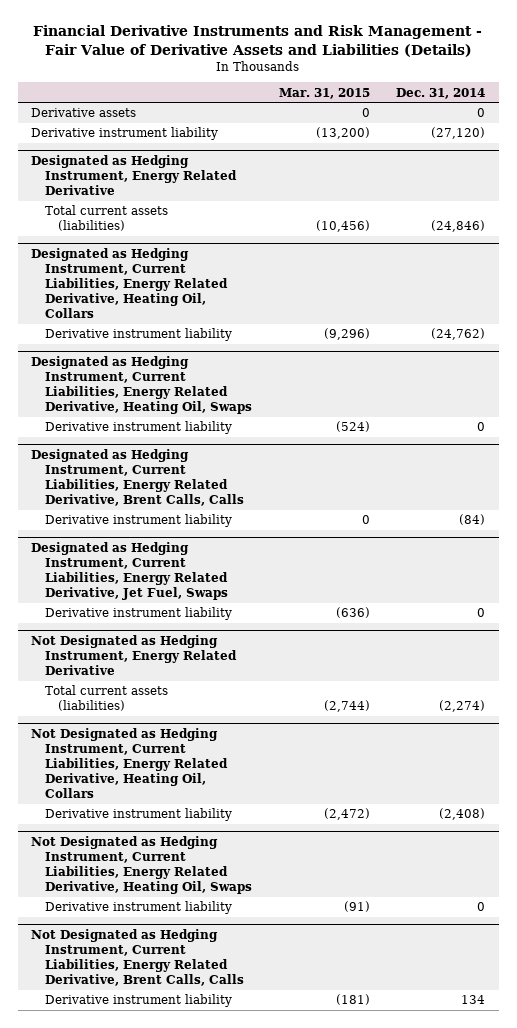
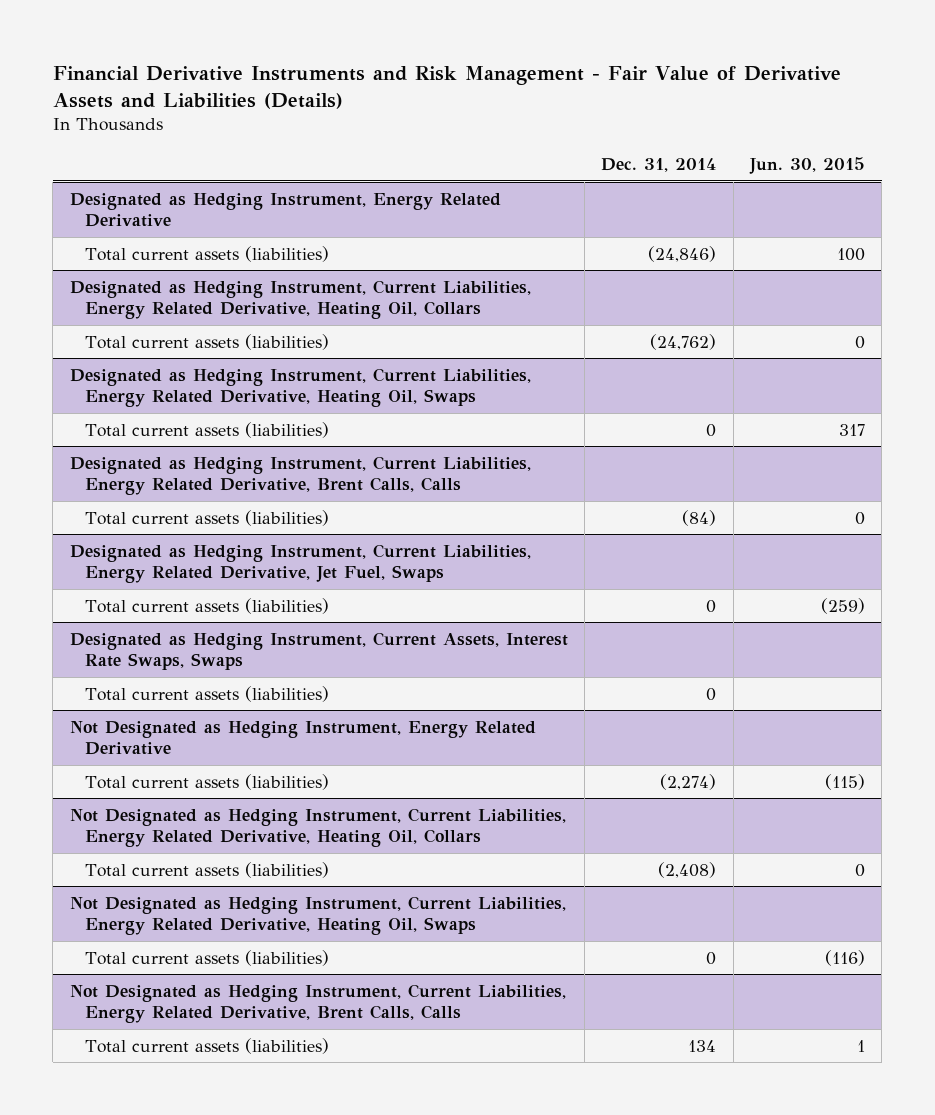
[278,87,370,99] Mar. 31, 2015 -> none
none -> [749,157,866,175] Jun. 30, 2015
[31,108,137,118] Derivative assets -> none
[31,127,219,141] Derivative instrument liability -> none
[44,328,232,342] Derivative instrument liability -> [84,333,329,350] Total current assets (liabilities)
[44,421,232,435] Derivative instrument liability -> none
none -> [84,421,329,438] Total current assets (liabilities)
[44,514,232,528] Derivative instrument liability -> none
none -> [84,509,329,526] Total current assets (liabilities)
[44,607,232,621] Derivative instrument liability -> none
none -> [84,597,329,614] Total current assets (liabilities)
none -> [69,631,568,671] Designated as Hedging Instrument, Current Assets, Interest Rate Swaps, Swaps
none -> [84,685,329,702] Total current assets (liabilities)
[44,808,232,822] Derivative instrument liability -> [84,861,329,878] Total current assets (liabilities)
[44,901,232,915] Derivative instrument liability -> none
none -> [84,949,329,966] Total current assets (liabilities)
[44,994,232,1008] Derivative instrument liability -> [84,1037,329,1054] Total current assets (liabilities)

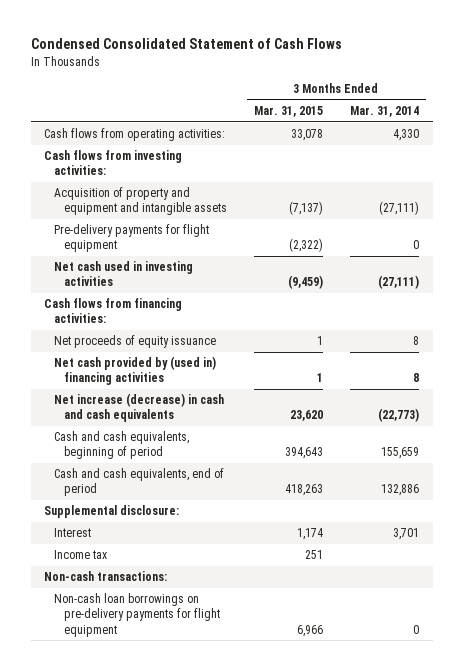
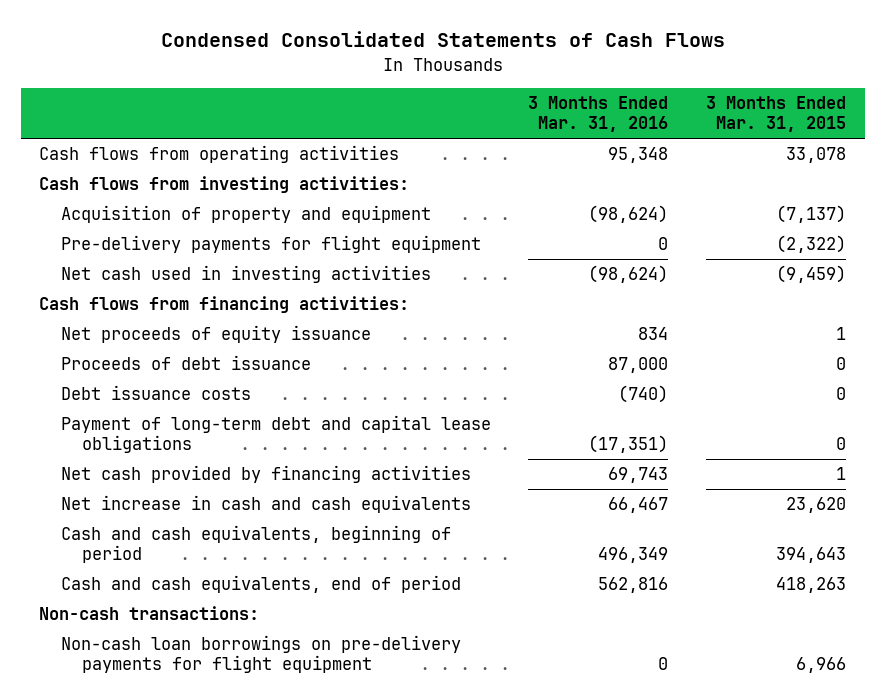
[30,38,342,50] Condensed Consolidated Statement of Cash Flows -> [160,31,725,48] Condensed Consolidated Statements of Cash Flows
[349,105,419,117] Mar. 31, 2014 -> none
none -> [528,96,669,133] 3 Months Ended Mar. 31, 2016
[44,128,226,142] Cash flows from operating activities: -> [39,145,400,164] Cash flows from operating activities
[53,187,227,216] Acquisition of property and equipment and intangible assets -> [60,205,431,224] Acquisition of property and equipment
none -> [60,355,311,371] Proceeds of debt issuance
none -> [60,385,251,401] Debt issuance costs
none -> [60,415,491,454] Payment of long-term debt and capital lease obligations
[53,356,216,386] Net cash provided by (used in) financing activities -> [60,465,471,484] Net cash provided by financing activities
[53,393,224,423] Net increase (decrease) in cash and cash equivalents -> [60,495,471,514] Net increase in cash and cash equivalents
[44,505,180,519] Supplemental disclosure: -> none
[53,528,91,538] Interest -> none
[53,550,107,560] Income tax -> none

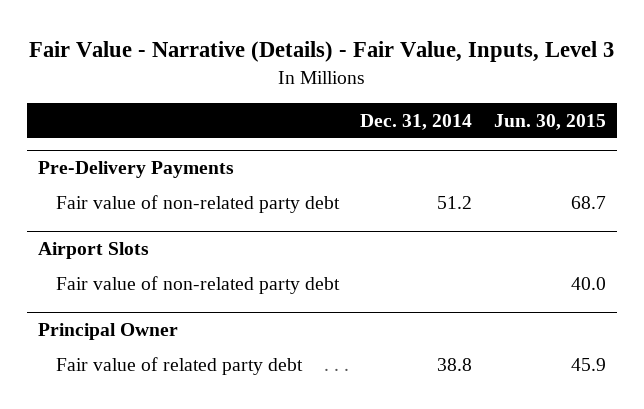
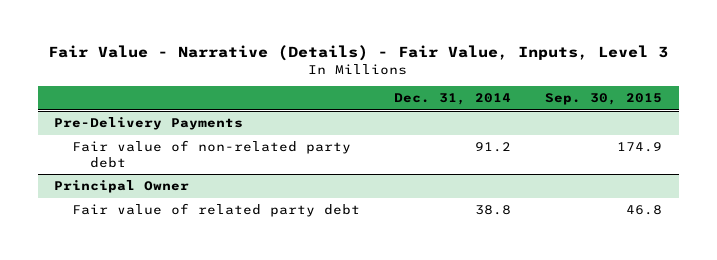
[494,113,607,130] Jun. 30, 2015 -> none
none -> [545,93,663,106] Sep. 30, 2015
[38,241,150,259] Airport Slots -> none
[55,275,340,294] Fair value of non-related party debt -> none
[437,195,473,209] 51.2 -> [475,142,512,153] 91.2

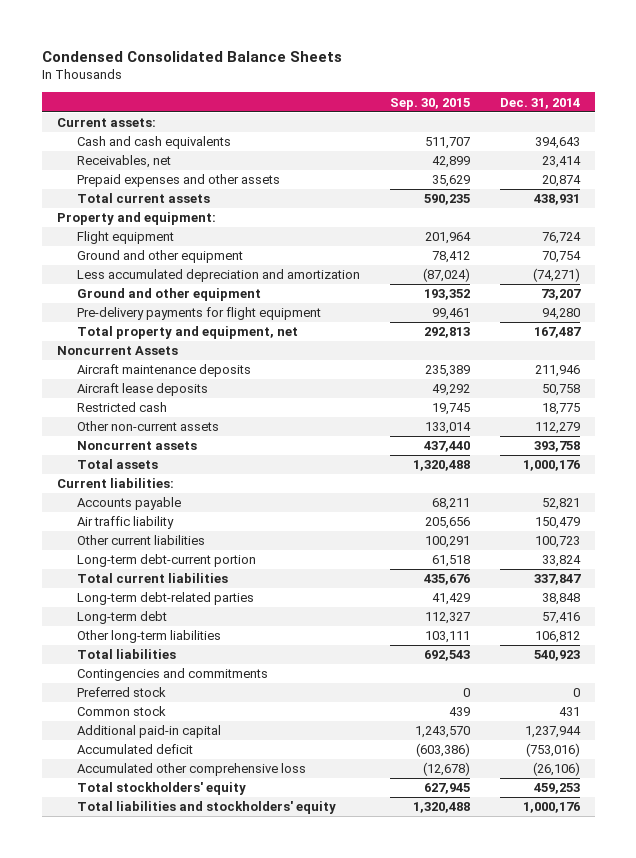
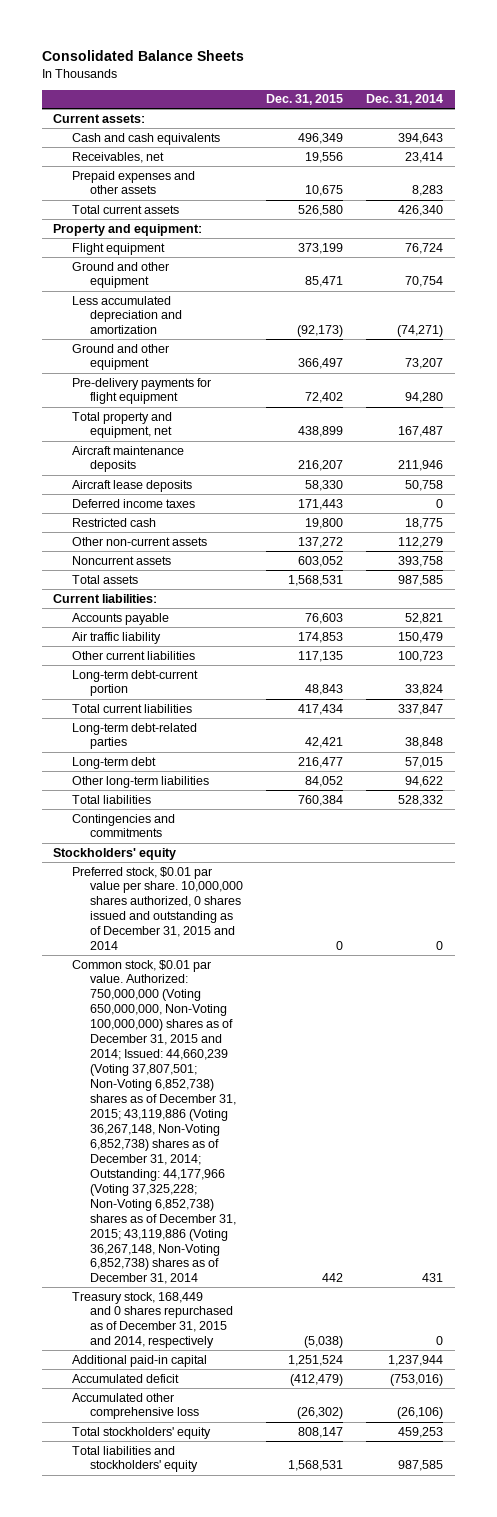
[41,50,342,62] Condensed Consolidated Balance Sheets -> [41,50,244,62] Consolidated Balance Sheets
[389,97,470,110] Sep. 30, 2015 -> none
none -> [266,94,344,106] Dec. 31, 2015
[541,175,581,188] 20,874 -> [412,185,444,197] 8,283
[533,194,580,206] 438,931 -> [398,204,444,216] 426,340
[56,346,178,356] Noncurrent Assets -> none
none -> [71,498,195,508] Deferred income taxes
[522,460,580,472] 1,000,176 -> [398,574,444,586] 987,585
[541,612,580,625] 57,416 -> [405,756,444,768] 57,015
[534,631,580,644] 106,812 -> [405,775,444,787] 94,622
[533,650,580,662] 540,923 -> [398,794,444,806] 528,332
none -> [53,847,177,860] Stockholders' equity
[76,687,166,698] Preferred stock -> [71,866,244,951] Preferred stock, $0.01 par value per share. 10,000,000 shares authorized, 0 shares issued and outstanding as of December 31, 2015 and 2014
[76,706,166,717] Common stock -> [71,959,237,1285] Common stock, $0.01 par value. Authorized: 750,000,000 (Voting 650,000,000, Non-Voting 100,000,000) shares as of December 31, 2015 and 2014; Issued: 44,660,239 (Voting 37,807,501; Non-Voting 6,852,738) shares as of December 31, 2015; 43,119,886 (Voting 36,267,148, Non-Voting 6,852,738) shares as of December 31, 2014; Outstanding: 44,177,966 (Voting 37,325,228; Non-Voting 6,852,738) shares as of December 31, 2015; 43,119,886 (Voting 36,267,148, Non-Voting 6,852,738) shares as of December 31, 2014
none -> [71,1291,234,1349] Treasury stock, 168,449 and 0 shares repurchased as of December 31, 2015 and 2014, respectively
[522,802,580,814] 1,000,176 -> [398,1460,444,1472] 987,585

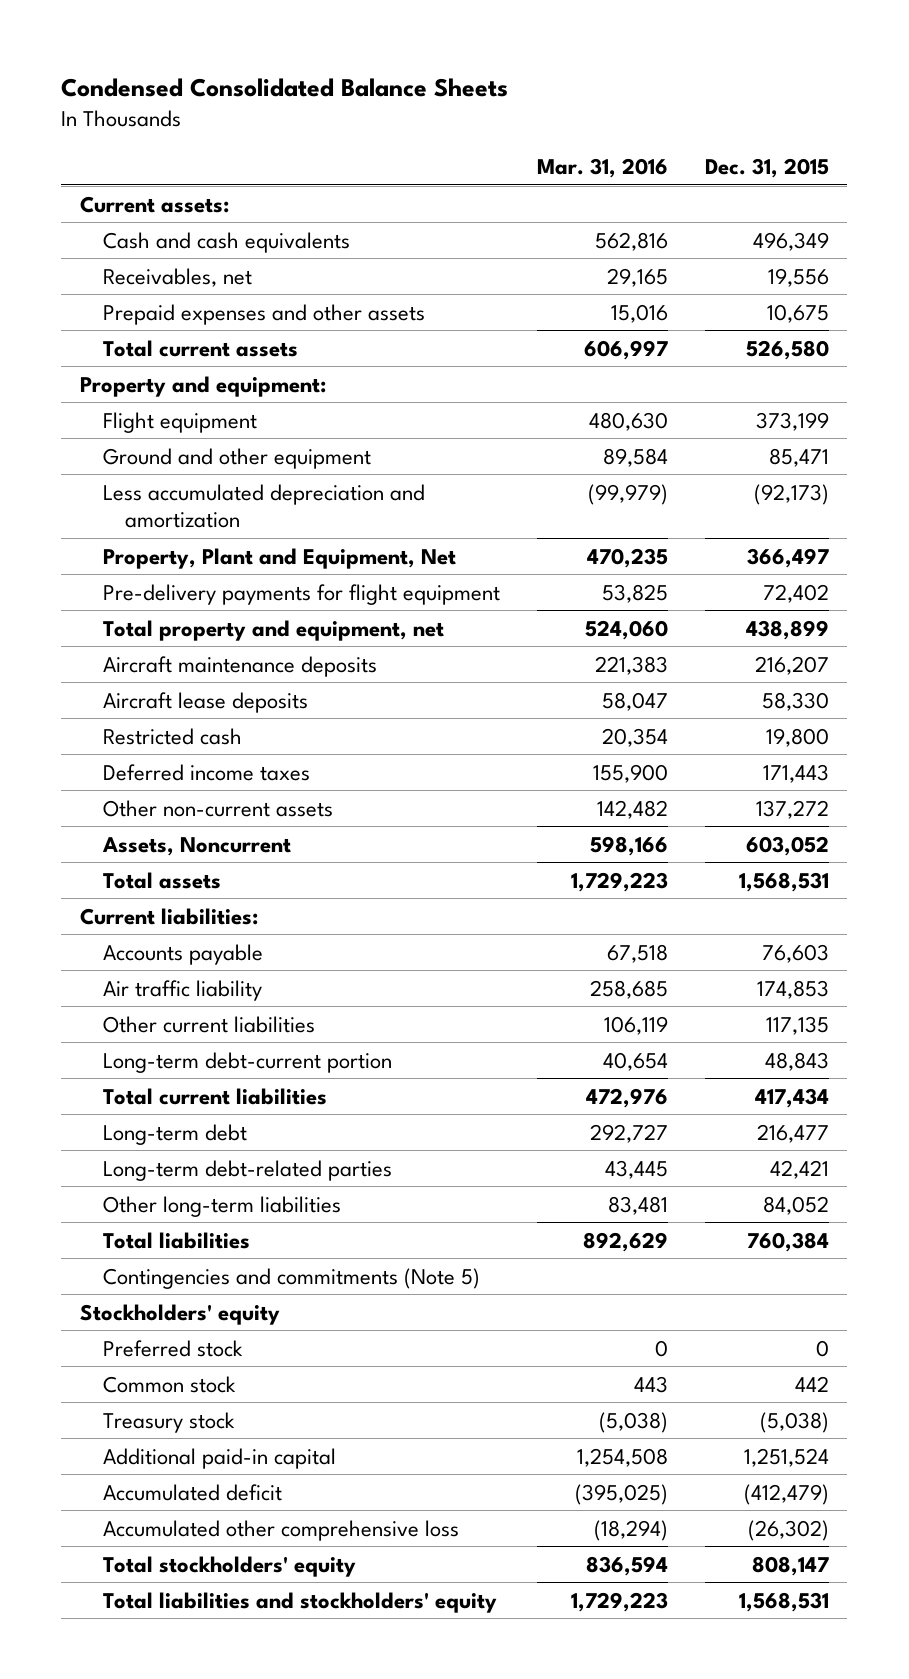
[41,50,244,62] Consolidated Balance Sheets -> [61,77,509,97] Condensed Consolidated Balance Sheets
[366,94,444,106] Dec. 31, 2014 -> none
none -> [536,157,668,178] Mar. 31, 2016
[71,343,169,371] Ground and other equipment -> [102,547,456,569] Property, Plant and Equipment, Net
[71,498,195,508] Deferred income taxes -> [102,763,310,781] Deferred income taxes
[71,555,171,565] Noncurrent assets -> [101,836,291,856] Assets, Noncurrent
[71,722,197,750] Long-term debt-related parties -> [102,1159,392,1181] Long-term debt-related parties
[71,813,175,838] Contingencies and commitments -> [102,1267,480,1289] Contingencies and commitments (Note 5)
[71,866,244,951] Preferred stock, $0.01 par value per share. 10,000,000 shares authorized, 0 shares issued and outstanding as of December 31, 2015 and 2014 -> [102,1339,243,1357] Preferred stock
[71,959,237,1285] Common stock, $0.01 par value. Authorized: 750,000,000 (Voting 650,000,000, Non-Voting 100,000,000) shares as of December 31, 2015 and 2014; Issued: 44,660,239 (Voting 37,807,501; Non-Voting 6,852,738) shares as of December 31, 2015; 43,119,886 (Voting 36,267,148, Non-Voting 6,852,738) shares as of December 31, 2014; Outstanding: 44,177,966 (Voting 37,325,228; Non-Voting 6,852,738) shares as of December 31, 2015; 43,119,886 (Voting 36,267,148, Non-Voting 6,852,738) shares as of December 31, 2014 -> [102,1375,236,1393] Common stock
[71,1291,234,1349] Treasury stock, 168,449 and 0 shares repurchased as of December 31, 2015 and 2014, respectively -> [102,1411,235,1433] Treasury stock

